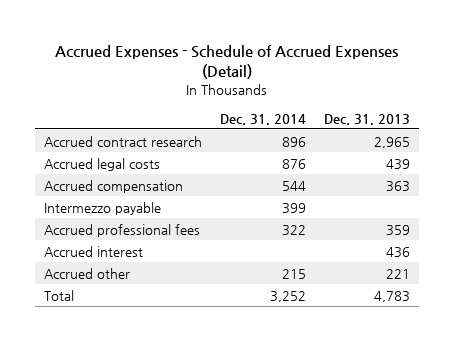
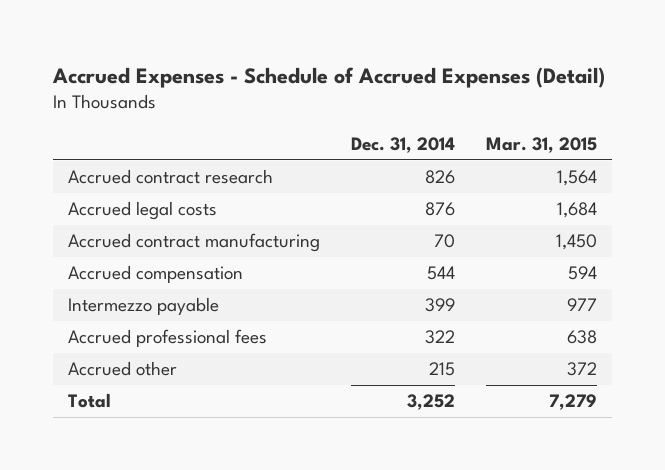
[324,113,411,125] Dec. 31, 2013 -> none
none -> [485,136,597,153] Mar. 31, 2015
[282,136,307,147] 896 -> [424,170,455,185] 826
none -> [68,233,321,253] Accrued contract manufacturing
[44,245,144,257] Accrued interest -> none

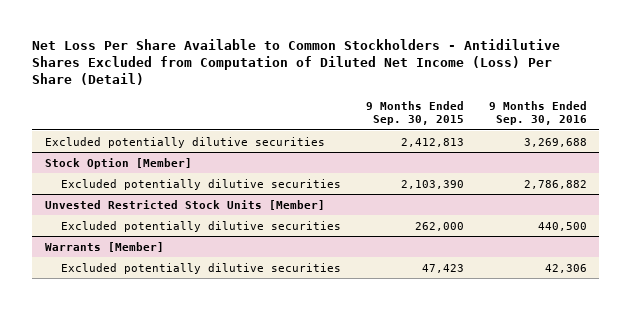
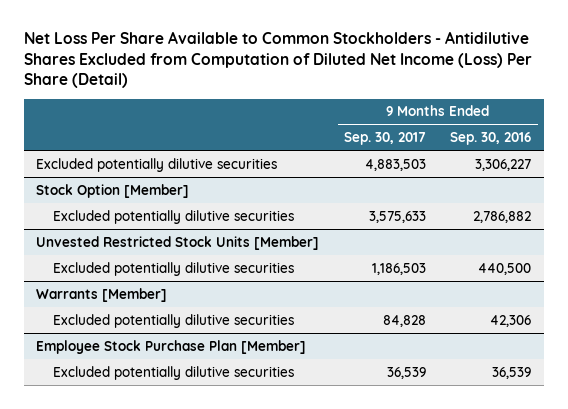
[366,100,465,126] 9 Months Ended Sep. 30, 2015 -> none
none -> [343,131,426,145] Sep. 30, 2017
[523,137,587,147] 3,269,688 -> [475,158,532,171] 3,306,227
none -> [36,339,307,354] Employee Stock Purchase Plan [Member]
none -> [52,365,294,380] Excluded potentially dilutive securities

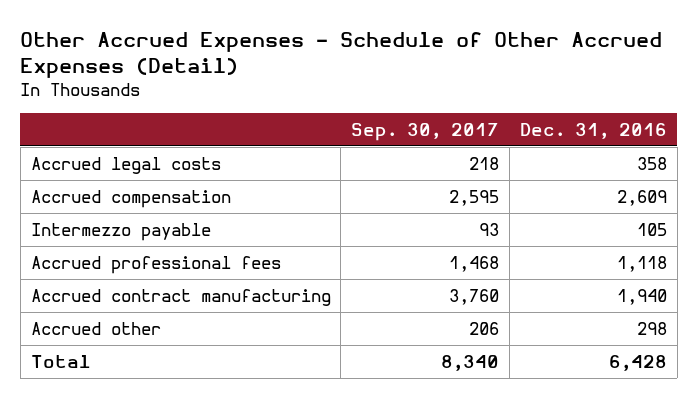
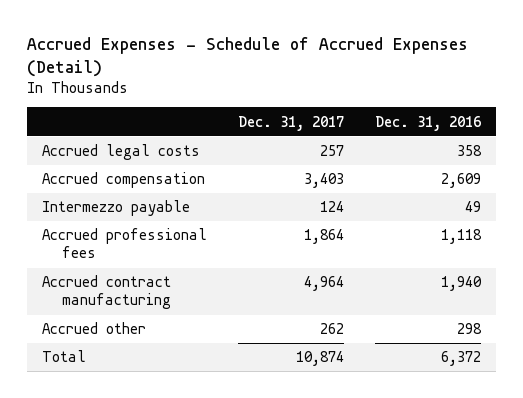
[20,31,663,79] Other Accrued Expenses - Schedule of Other Accrued Expenses (Detail) -> [26,36,468,77] Accrued Expenses - Schedule of Accrued Expenses (Detail)
[351,122,500,141] Sep. 30, 2017 -> none
none -> [237,115,344,131] Dec. 31, 2017
[636,222,667,236] 105 -> [464,201,481,213] 49
[608,354,667,371] 6,428 -> [440,351,481,367] 6,372

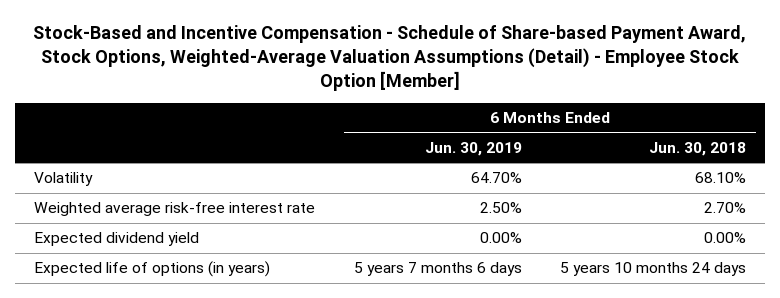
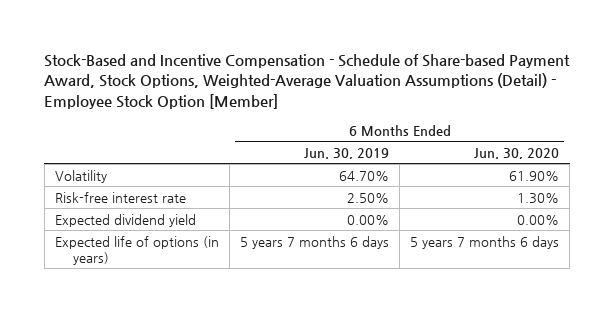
[649,141,747,156] Jun. 30, 2018 -> none
none -> [474,148,560,160] Jun. 30, 2020
[34,202,316,217] Weighted average risk-free interest rate -> [54,191,186,203] Risk-free interest rate

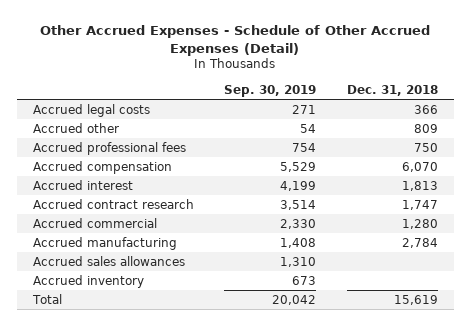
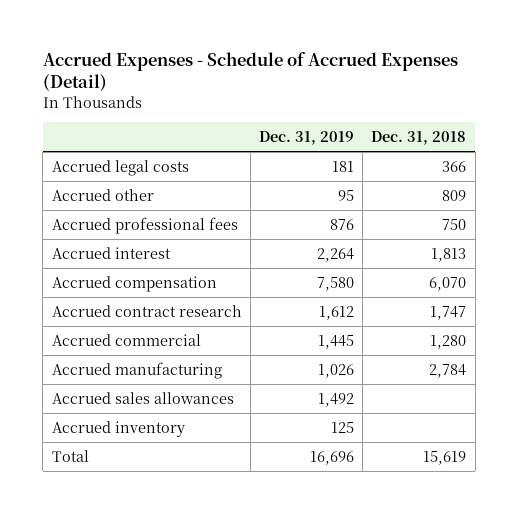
[40,25,431,56] Other Accrued Expenses - Schedule of Other Accrued Expenses (Detail) -> [42,51,458,92] Accrued Expenses - Schedule of Accrued Expenses (Detail)
[224,84,317,97] Sep. 30, 2019 -> none
none -> [258,131,354,146] Dec. 31, 2019
[32,160,172,174] Accrued compensation -> [51,275,217,292] Accrued compensation

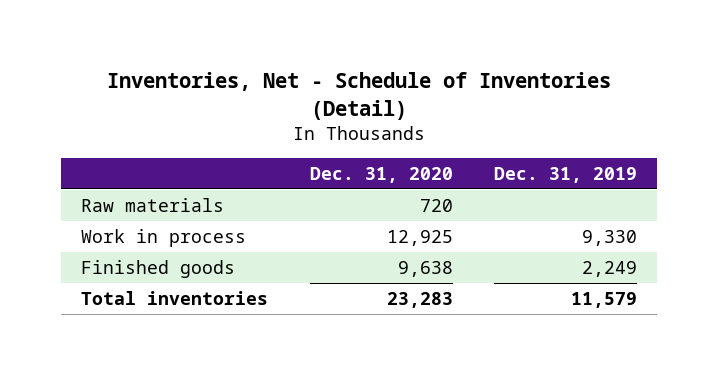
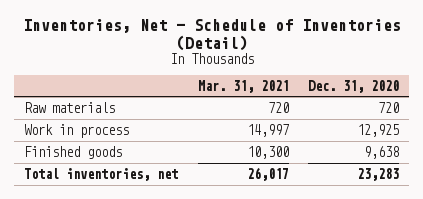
[493,166,637,183] Dec. 31, 2019 -> none
none -> [197,79,289,93] Mar. 31, 2021
[81,290,269,305] Total inventories -> [23,167,178,181] Total inventories, net

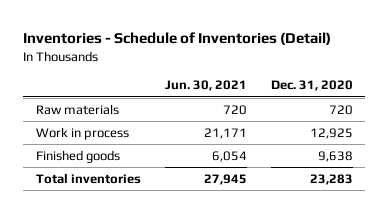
[22,19,401,51] Inventories, Net - Schedule of Inventories (Detail) -> [23,32,332,46] Inventories - Schedule of Inventories (Detail)
[197,79,289,93] Mar. 31, 2021 -> none
none -> [164,80,247,92] Jun. 30, 2021
[23,167,178,181] Total inventories, net -> [35,172,141,184] Total inventories

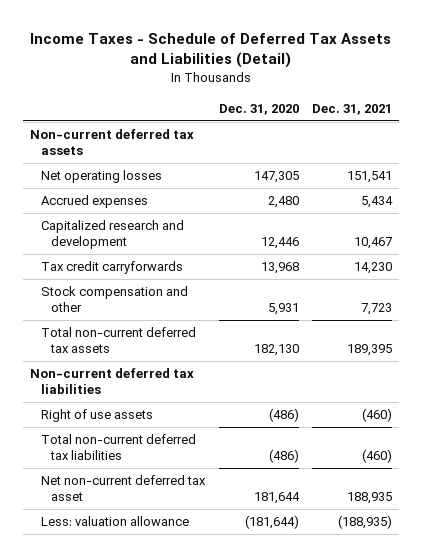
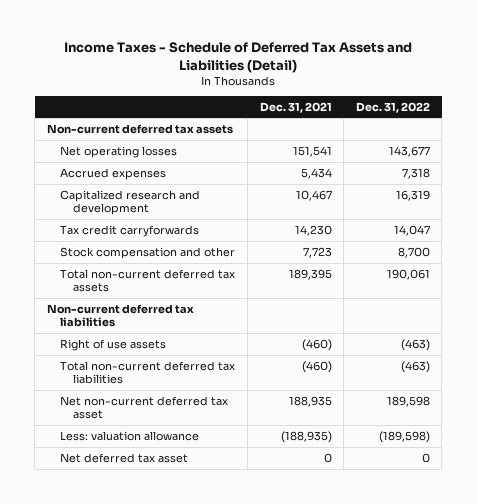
[218,103,299,115] Dec. 31, 2020 -> none
none -> [355,101,430,113] Dec. 31, 2022
none -> [60,452,189,463] Net deferred tax asset

